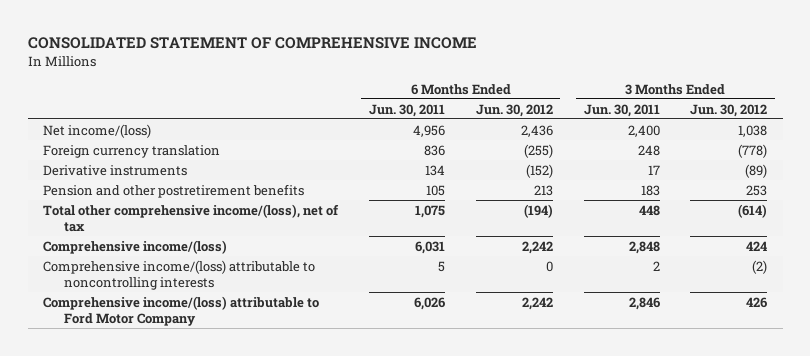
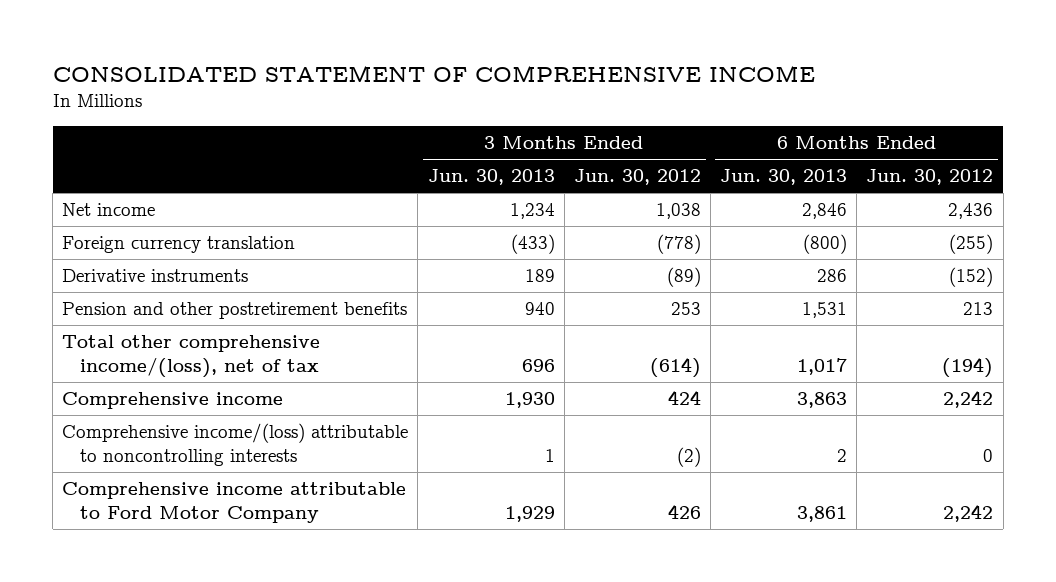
[368,103,445,117] Jun. 30, 2011 -> none
[583,103,660,117] Jun. 30, 2011 -> none
none -> [427,169,555,186] Jun. 30, 2013
none -> [720,169,848,186] Jun. 30, 2013
[43,123,152,138] Net income/(loss) -> [62,202,156,216] Net income
[43,239,228,254] Comprehensive income/(loss) -> [62,391,284,409] Comprehensive income
[43,295,320,326] Comprehensive income/(loss) attributable to Ford Motor Company -> [62,481,407,523] Comprehensive income attributable to Ford Motor Company

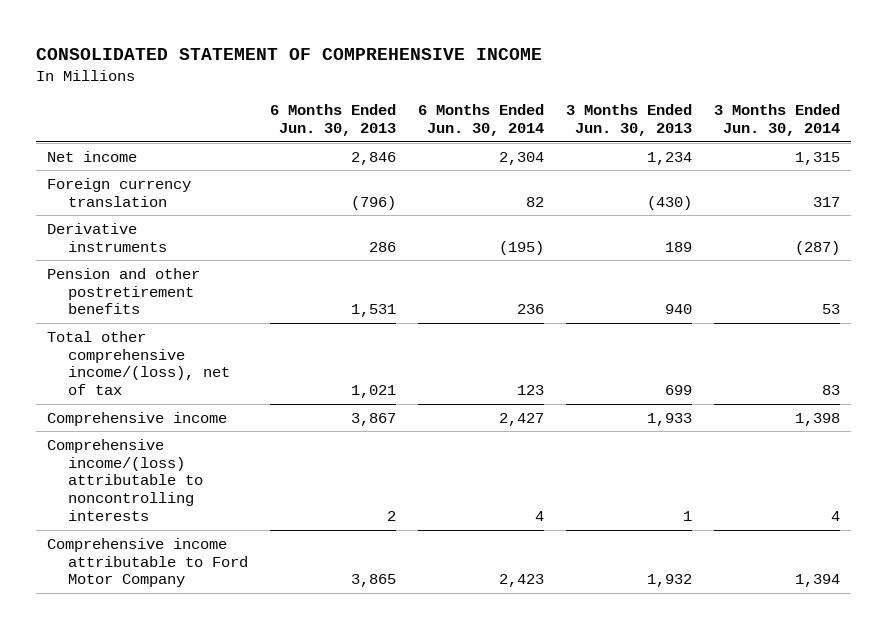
[573,169,701,186] Jun. 30, 2012 -> none
[866,169,994,186] Jun. 30, 2012 -> none
none -> [417,104,544,137] 6 Months Ended Jun. 30, 2014
none -> [713,104,840,137] 3 Months Ended Jun. 30, 2014
[510,233,555,254] (433) -> [646,195,692,210] (430)
[803,233,848,254] (800) -> [350,195,396,210] (796)
[521,358,555,372] 696 -> [664,385,692,396] 699
[797,357,848,375] 1,017 -> [350,385,396,399] 1,021
[504,391,555,408] 1,930 -> [646,412,692,426] 1,933
[797,391,848,408] 3,863 -> [350,412,396,426] 3,867
[504,505,555,522] 1,929 -> [646,574,692,588] 1,932
[797,505,848,522] 3,861 -> [350,574,396,588] 3,865

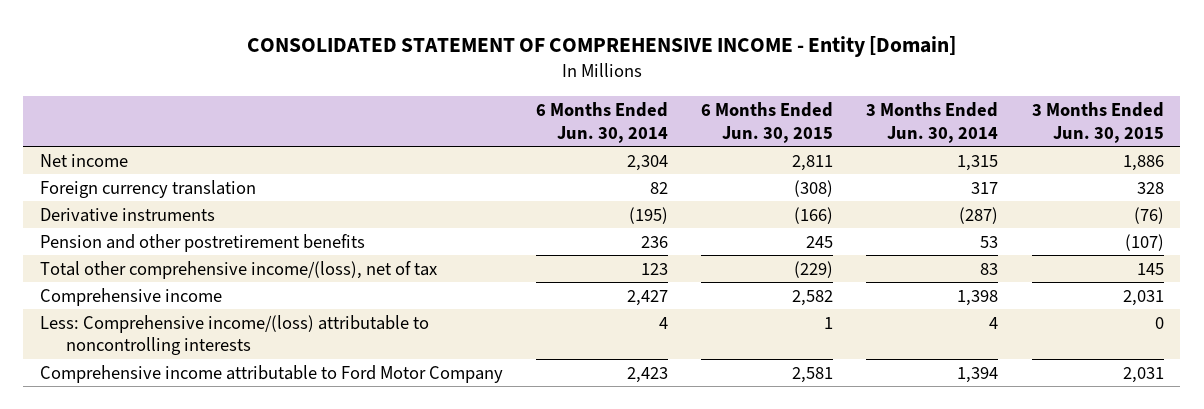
[35,48,542,61] CONSOLIDATED STATEMENT OF COMPREHENSIVE INCOME -> [246,36,956,58] CONSOLIDATED STATEMENT OF COMPREHENSIVE INCOME - Entity [Domain]
[269,104,396,137] 6 Months Ended Jun. 30, 2013 -> none
[565,104,692,137] 3 Months Ended Jun. 30, 2013 -> none
none -> [701,101,834,143] 6 Months Ended Jun. 30, 2015
none -> [1031,101,1164,143] 3 Months Ended Jun. 30, 2015
[46,438,203,522] Comprehensive income/(loss) attributable to noncontrolling interests -> [40,314,430,356] Less: Comprehensive income/(loss) attributable to noncontrolling interests

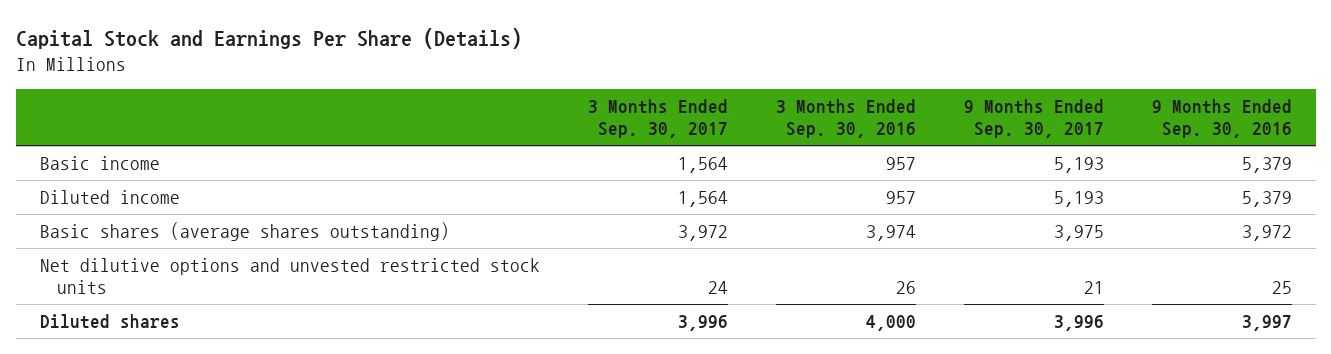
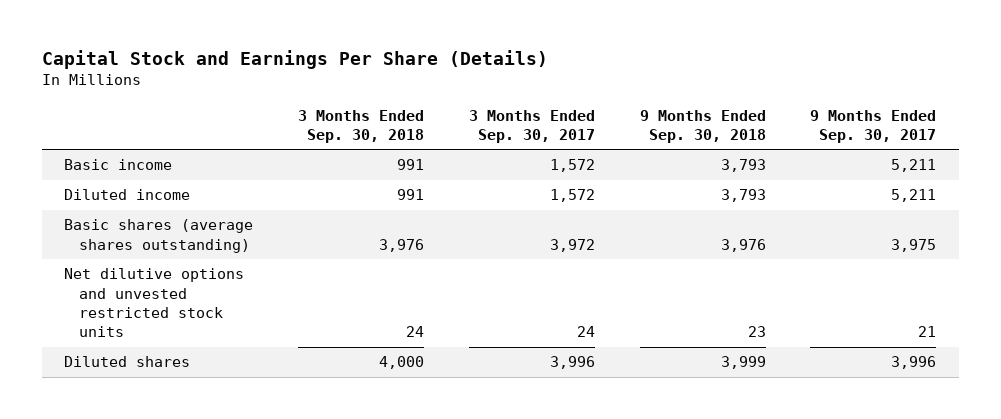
[775,99,916,139] 3 Months Ended Sep. 30, 2016 -> none
[1151,99,1292,139] 9 Months Ended Sep. 30, 2016 -> none
none -> [297,109,424,144] 3 Months Ended Sep. 30, 2018
none -> [639,109,766,144] 9 Months Ended Sep. 30, 2018
[677,157,728,174] 1,564 -> [549,159,595,173] 1,572
[1053,157,1104,174] 5,193 -> [891,159,937,173] 5,211
[677,191,728,208] 1,564 -> [549,189,595,203] 1,572
[1053,191,1104,208] 5,193 -> [891,189,937,203] 5,211

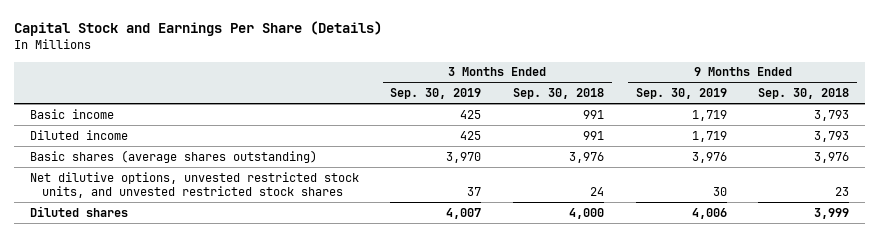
[468,109,595,144] 3 Months Ended Sep. 30, 2017 -> none
[810,109,937,144] 9 Months Ended Sep. 30, 2017 -> none
none -> [390,88,482,100] Sep. 30, 2019
none -> [635,88,727,100] Sep. 30, 2019
[64,268,245,338] Net dilutive options and unvested restricted stock units -> [29,171,359,199] Net dilutive options, unvested restricted stock units, and unvested restricted stock shares

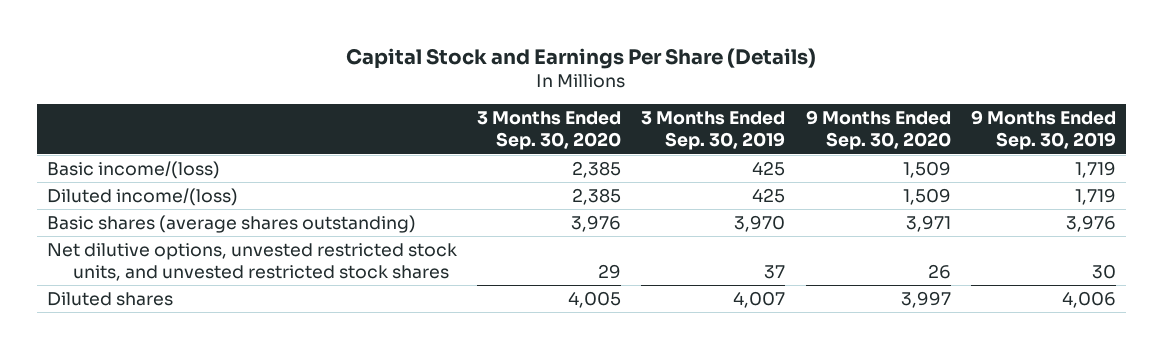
[513,88,605,100] Sep. 30, 2018 -> none
[758,88,850,100] Sep. 30, 2018 -> none
none -> [477,111,622,151] 3 Months Ended Sep. 30, 2020
none -> [805,110,951,151] 9 Months Ended Sep. 30, 2020
[29,108,114,119] Basic income -> [46,160,220,179] Basic income/(loss)
[29,129,128,140] Diluted income -> [46,187,238,206] Diluted income/(loss)

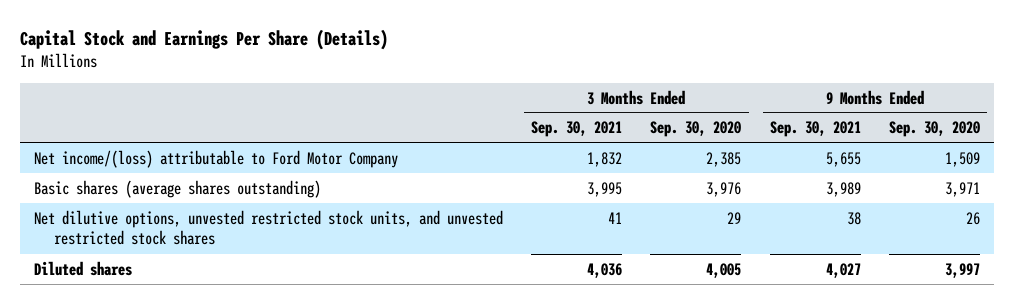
[641,111,786,151] 3 Months Ended Sep. 30, 2019 -> none
[971,110,1117,151] 9 Months Ended Sep. 30, 2019 -> none
none -> [531,121,623,138] Sep. 30, 2021
none -> [769,121,861,138] Sep. 30, 2021
[46,187,238,206] Diluted income/(loss) -> none
[46,160,220,179] Basic income/(loss) -> [33,149,398,168] Net income/(loss) attributable to Ford Motor Company

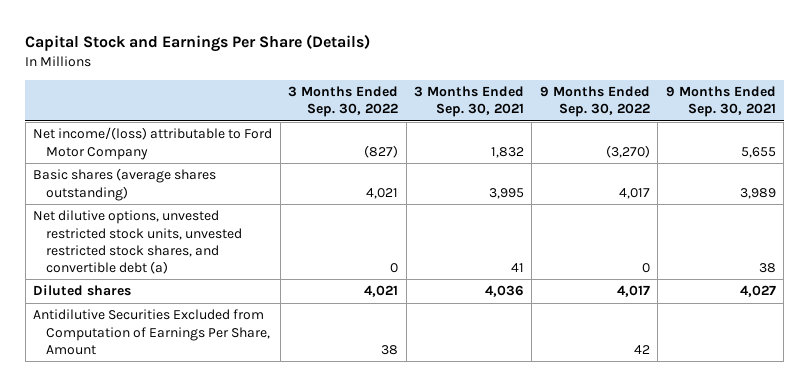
[650,121,742,138] Sep. 30, 2020 -> none
[889,121,981,138] Sep. 30, 2020 -> none
none -> [288,85,399,118] 3 Months Ended Sep. 30, 2022
none -> [539,85,650,118] 9 Months Ended Sep. 30, 2022
[33,209,503,246] Net dilutive options, unvested restricted stock units, and unvested restricted stock shares -> [33,210,243,274] Net dilutive options, unvested restricted stock units, unvested restricted stock shares, and convertible debt (a)
none -> [33,309,271,355] Antidilutive Securities Excluded from Computation of Earnings Per Share, Amount

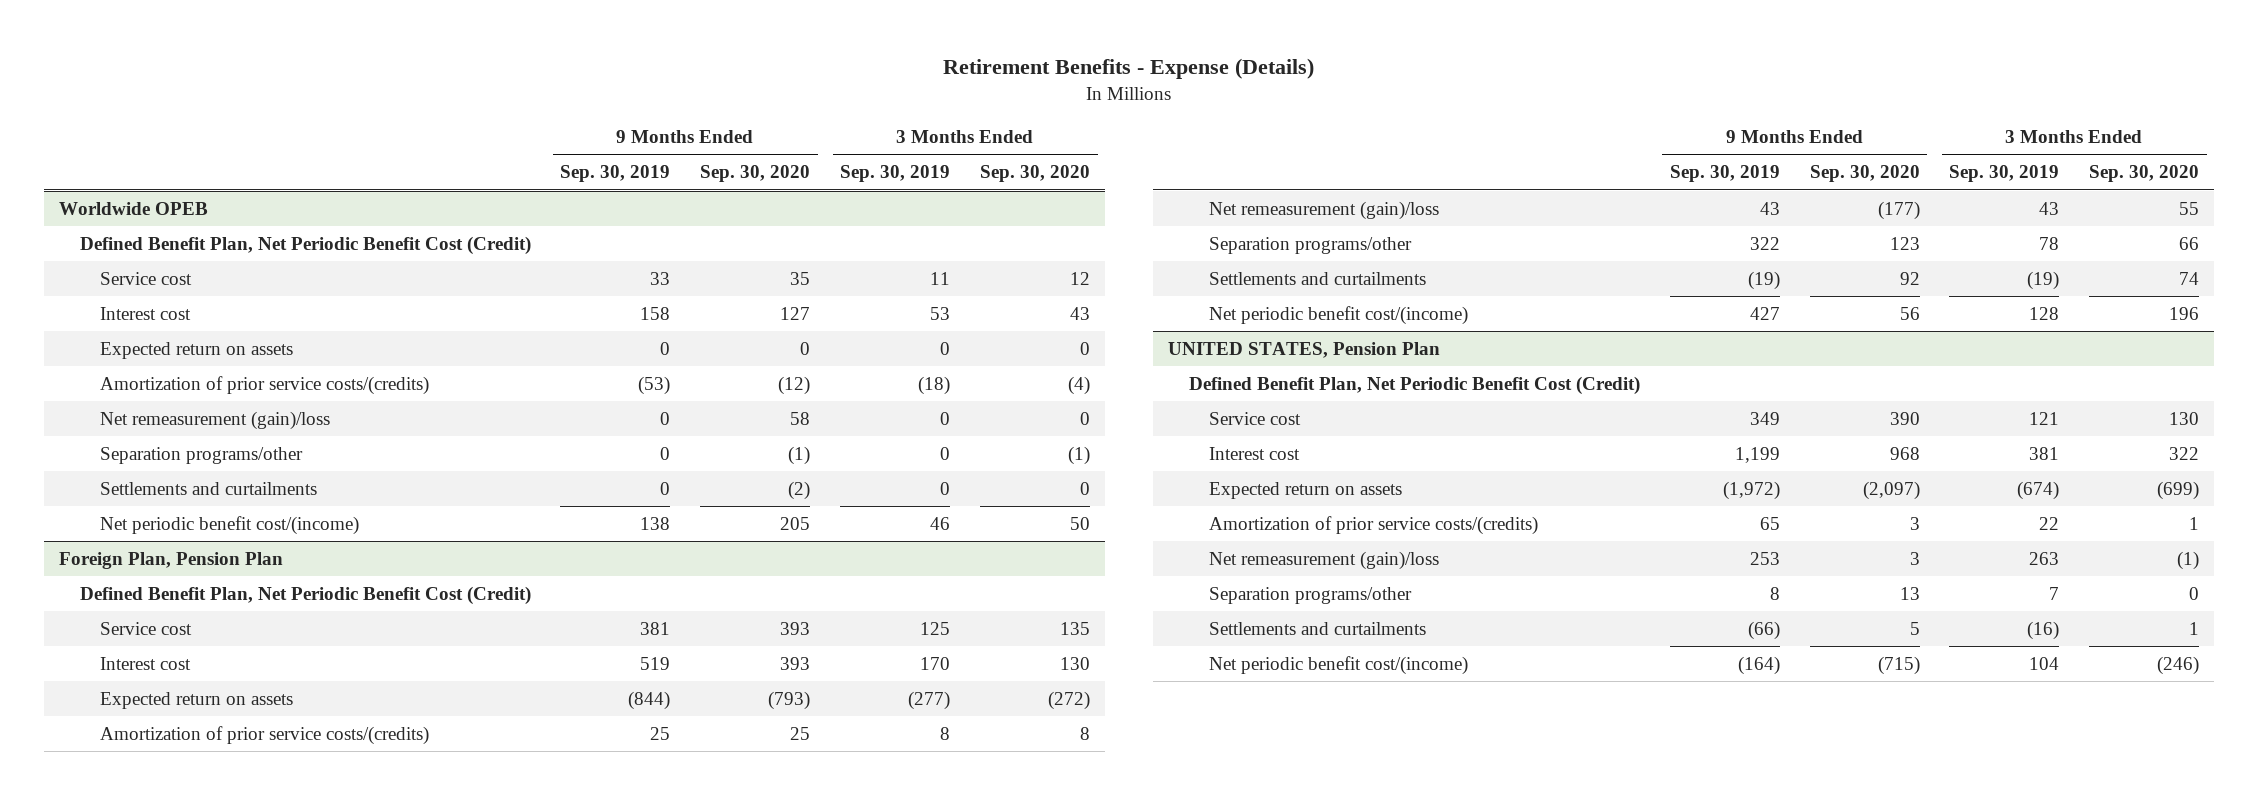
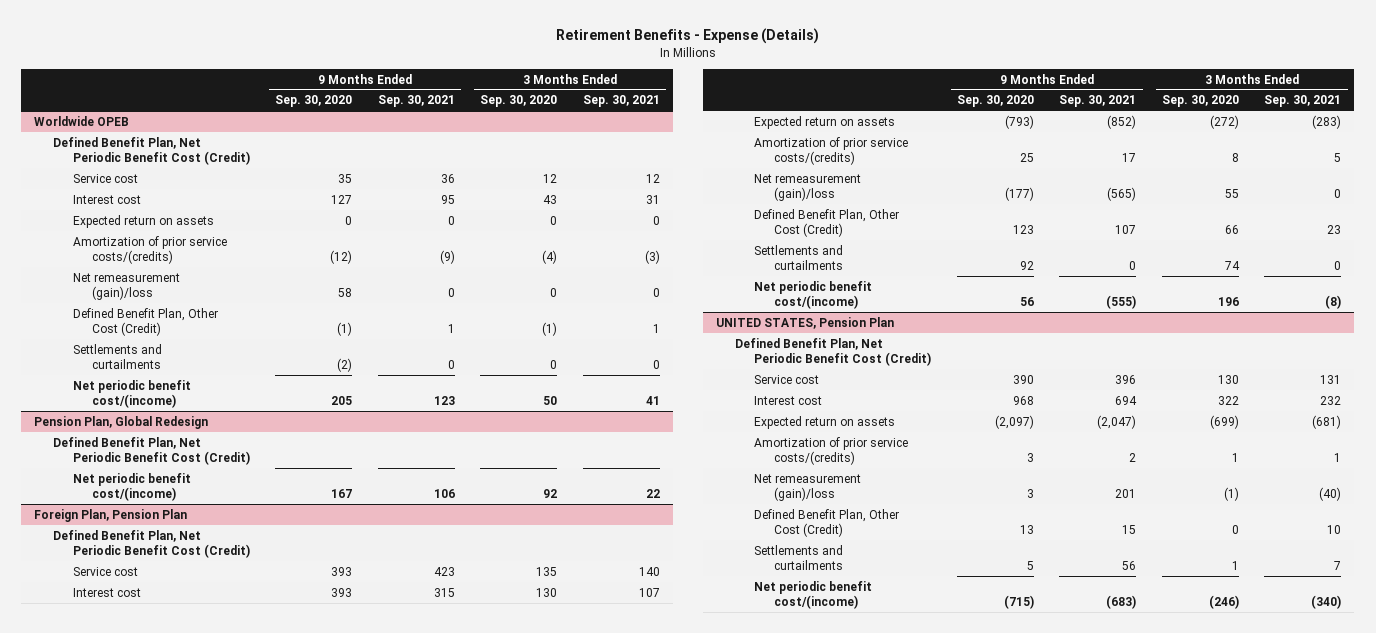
[560,165,671,183] Sep. 30, 2019 -> none
[840,165,951,183] Sep. 30, 2019 -> none
none -> [377,95,455,108] Sep. 30, 2021
none -> [582,95,660,108] Sep. 30, 2021
[100,446,304,464] Separation programs/other -> none
none -> [72,307,218,337] Defined Benefit Plan, Other Cost (Credit)
none -> [34,415,209,429] Pension Plan, Global Redesign
none -> [53,436,250,466] Defined Benefit Plan, Net Periodic Benefit Cost (Credit)
none -> [72,472,191,502] Net periodic benefit cost/(income)
[1209,236,1413,254] Separation programs/other -> [754,208,900,238] Defined Benefit Plan, Other Cost (Credit)
[1209,586,1413,604] Separation programs/other -> none
none -> [754,508,900,538] Defined Benefit Plan, Other Cost (Credit)

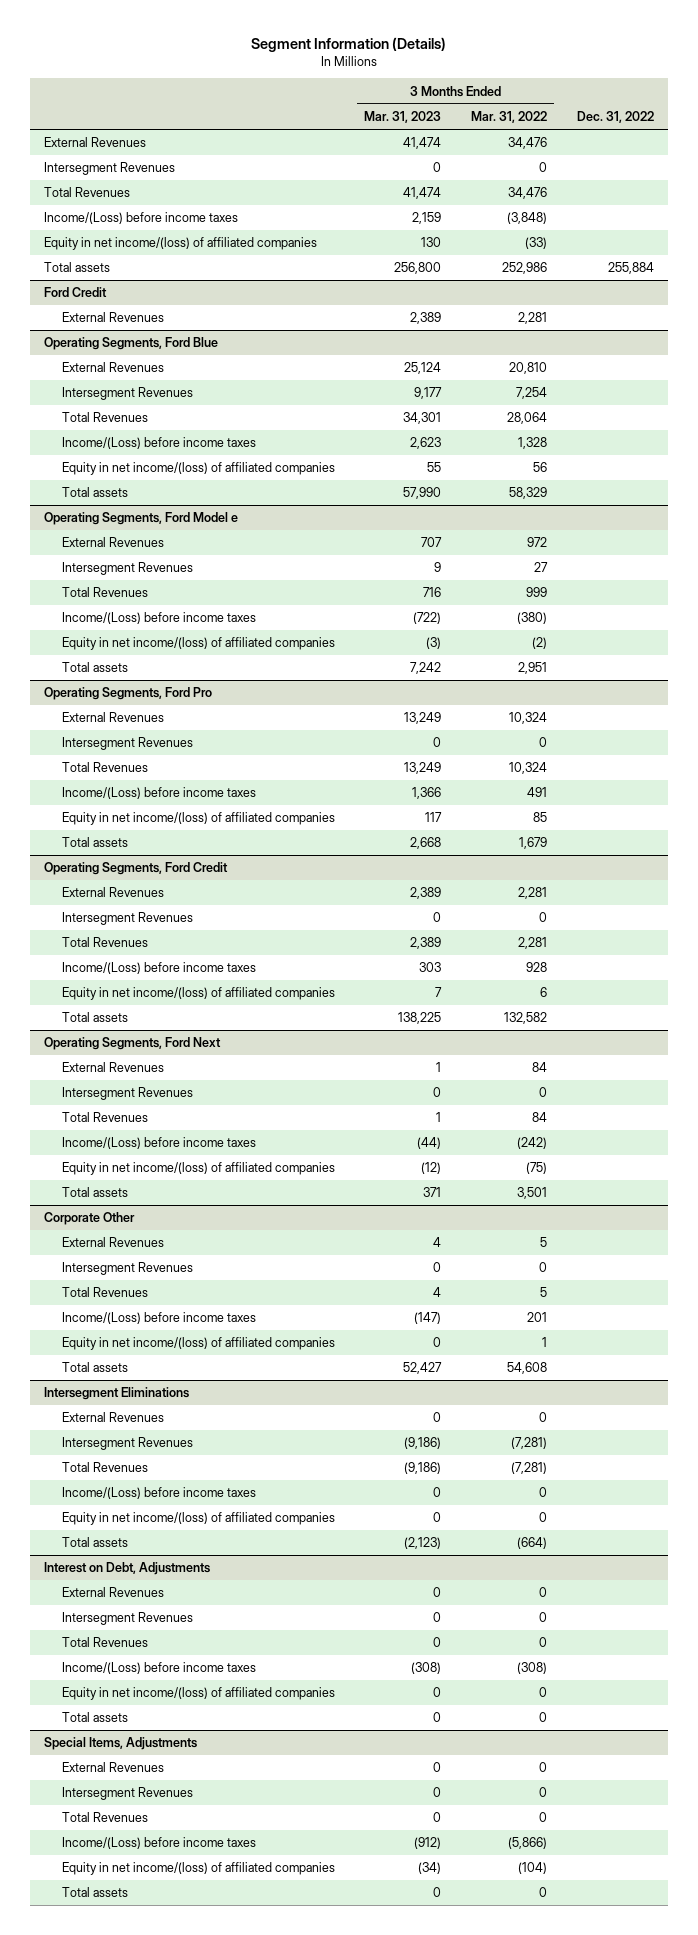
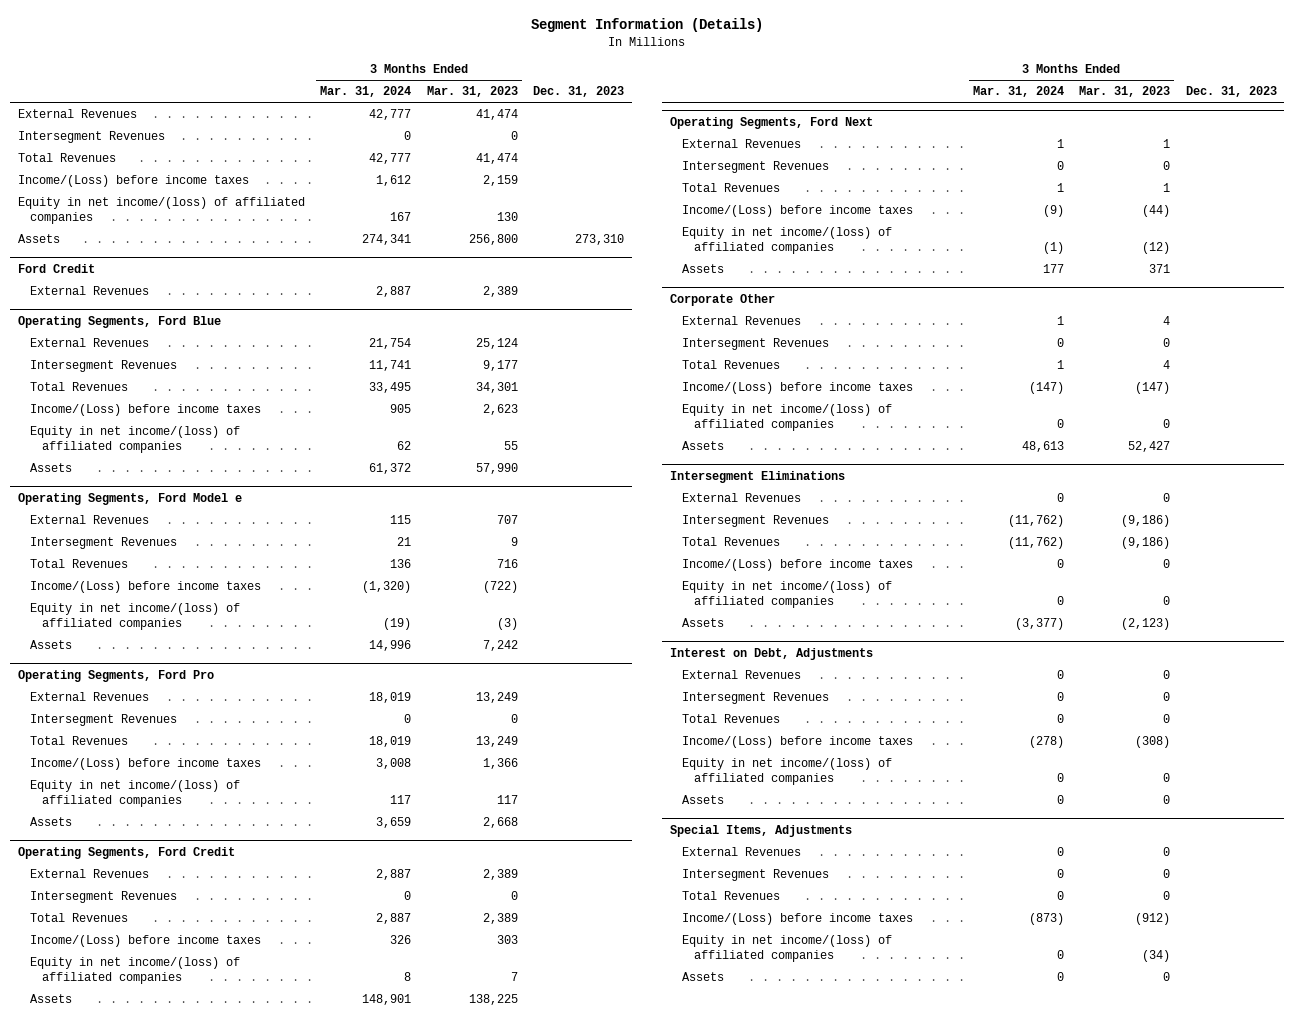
[471,111,548,124] Mar. 31, 2022 -> none
[576,111,654,124] Dec. 31, 2022 -> none
none -> [320,86,412,98] Mar. 31, 2024
none -> [533,86,625,98] Dec. 31, 2023
[44,262,111,273] Total assets -> [17,234,60,244] Assets
[61,487,128,498] Total assets -> [29,463,72,473] Assets
[61,662,128,673] Total assets -> [29,640,72,650] Assets
[61,837,128,848] Total assets -> [29,817,72,827] Assets
[61,1012,128,1023] Total assets -> [29,994,72,1004] Assets
[61,1187,128,1198] Total assets -> [682,264,725,274] Assets
[61,1362,128,1373] Total assets -> [682,441,725,451] Assets
[61,1537,128,1548] Total assets -> [682,618,725,628] Assets
[61,1712,128,1723] Total assets -> [682,795,725,805] Assets
[61,1887,128,1898] Total assets -> [682,972,725,982] Assets

